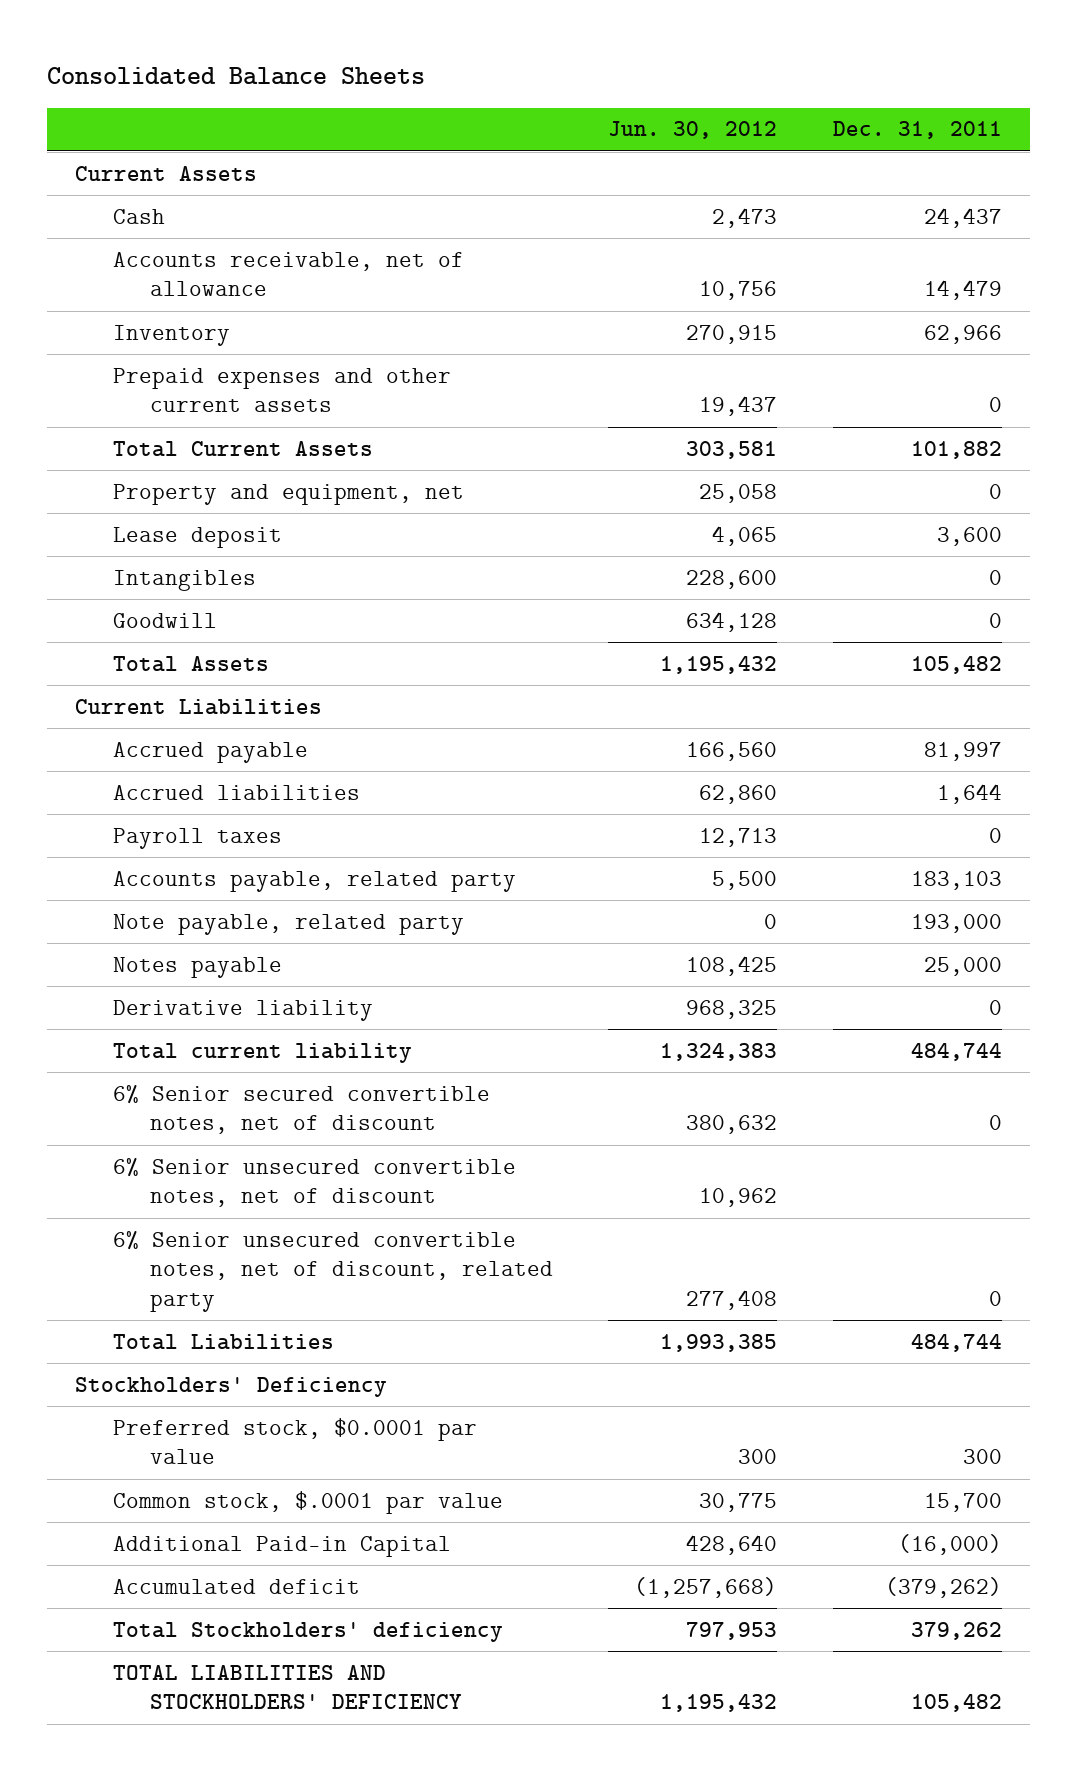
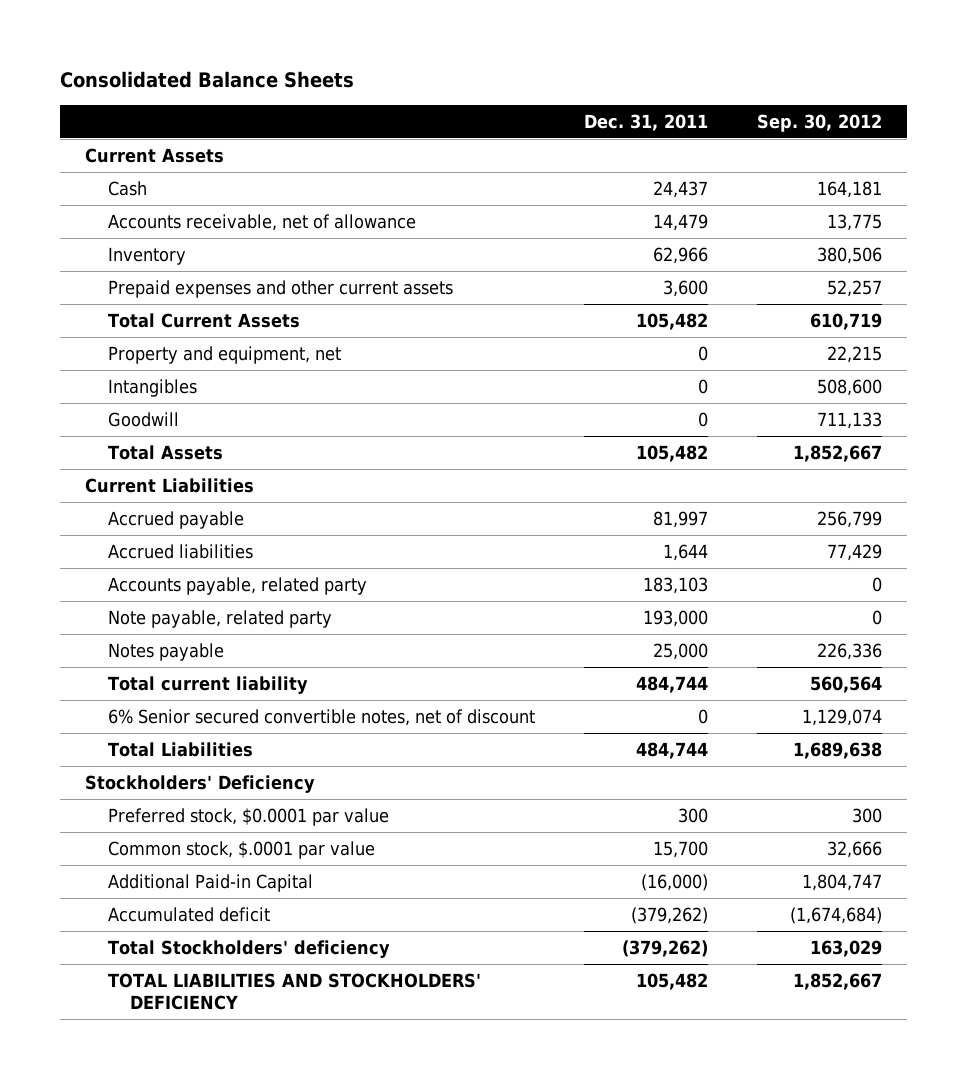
[608,121,778,140] Jun. 30, 2012 -> none
none -> [757,113,883,132] Sep. 30, 2012
[989,397,1003,413] 0 -> [662,279,708,297] 3,600
[911,440,1003,459] 101,882 -> [635,312,708,330] 105,482
[112,526,282,548] Lease deposit -> none
[112,827,282,849] Payroll taxes -> none
[112,999,373,1021] Derivative liability -> none
[112,1157,516,1208] 6% Senior unsecured convertible notes, net of discount -> none
[112,1230,553,1312] 6% Senior unsecured convertible notes, net of discount, related party -> none
[911,1621,1003,1640] 379,262 -> [621,939,708,957] (379,262)

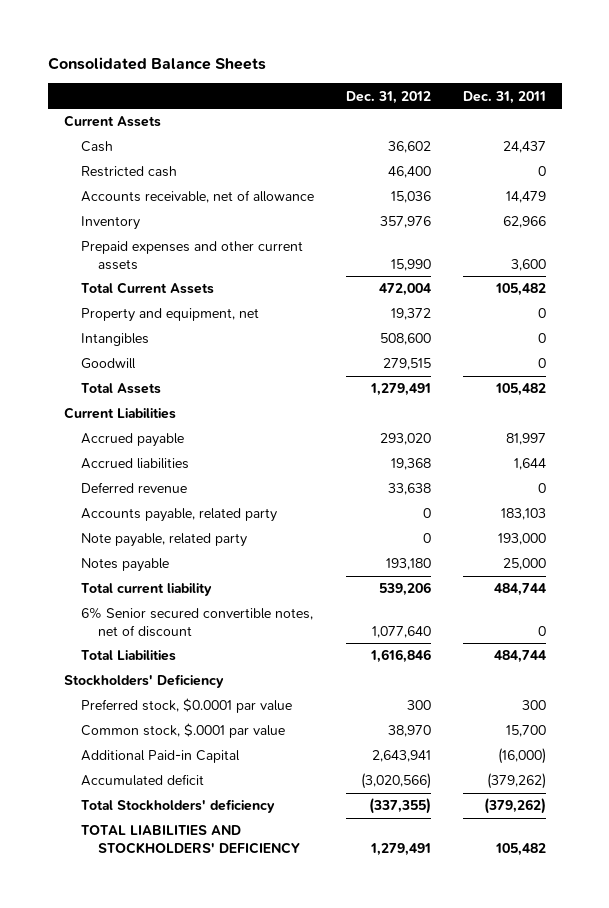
[757,113,883,132] Sep. 30, 2012 -> none
none -> [345,90,431,104] Dec. 31, 2012
none -> [80,166,177,178] Restricted cash
none -> [80,482,187,494] Deferred revenue

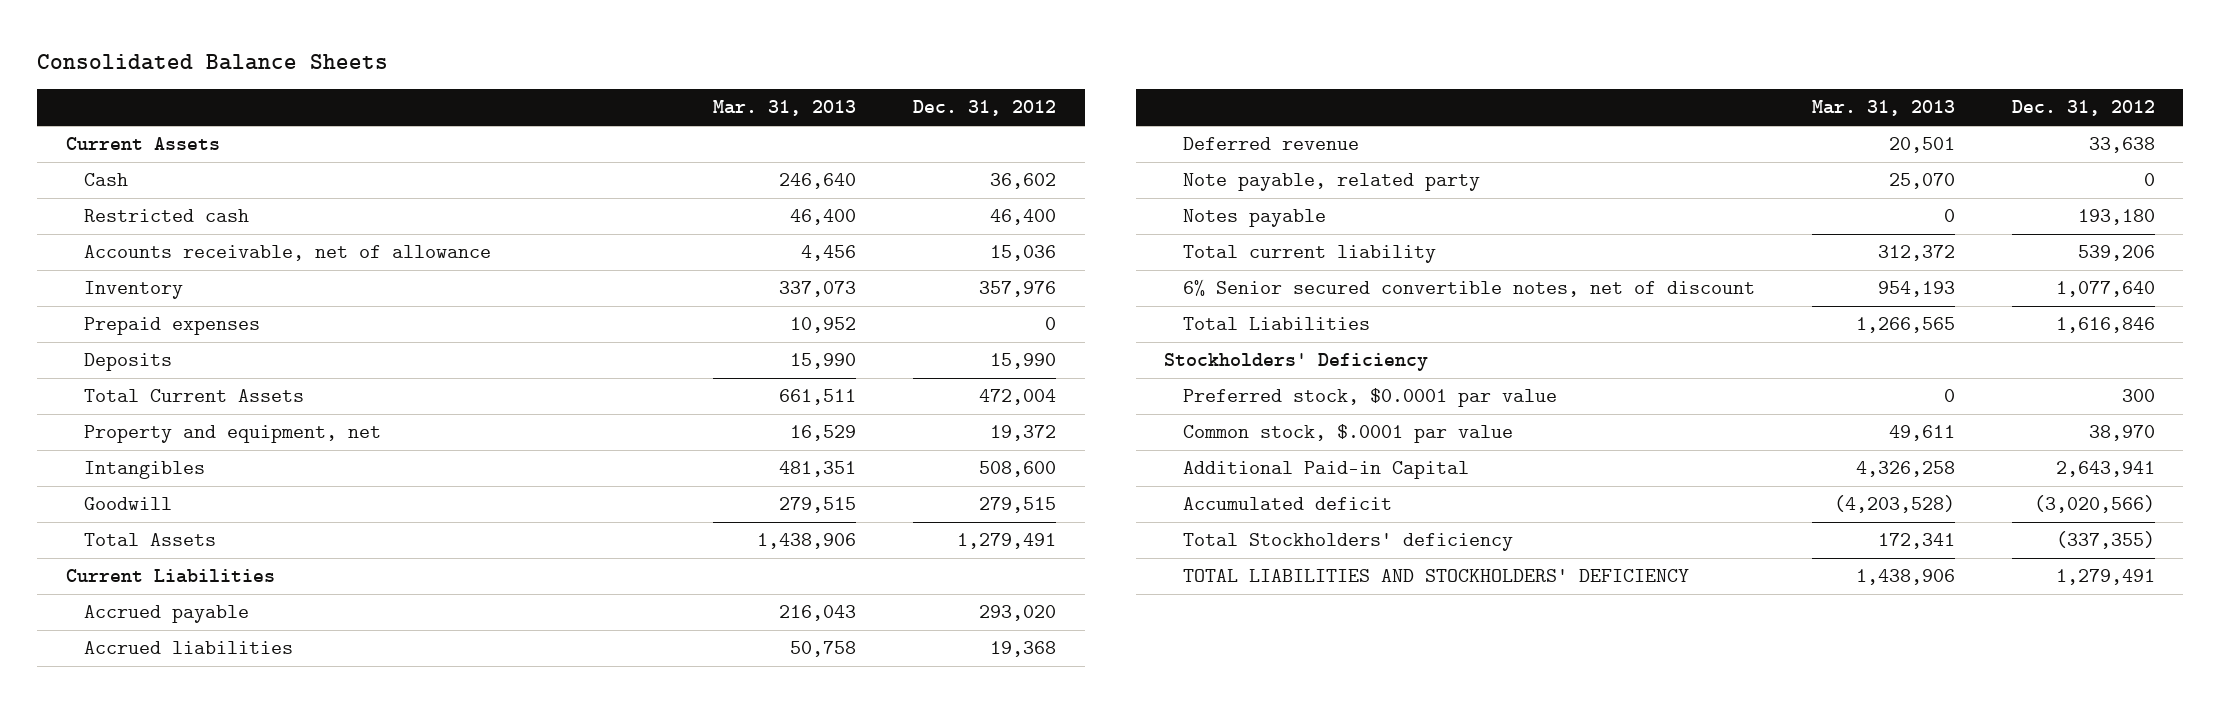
[462,90,546,104] Dec. 31, 2011 -> none
none -> [713,100,857,117] Mar. 31, 2013
[80,241,303,270] Prepaid expenses and other current assets -> [84,317,261,336] Prepaid expenses
[390,258,431,271] 15,990 -> [1045,317,1057,331] 0
none -> [84,353,173,372] Deposits
[80,508,277,523] Accounts payable, related party -> none

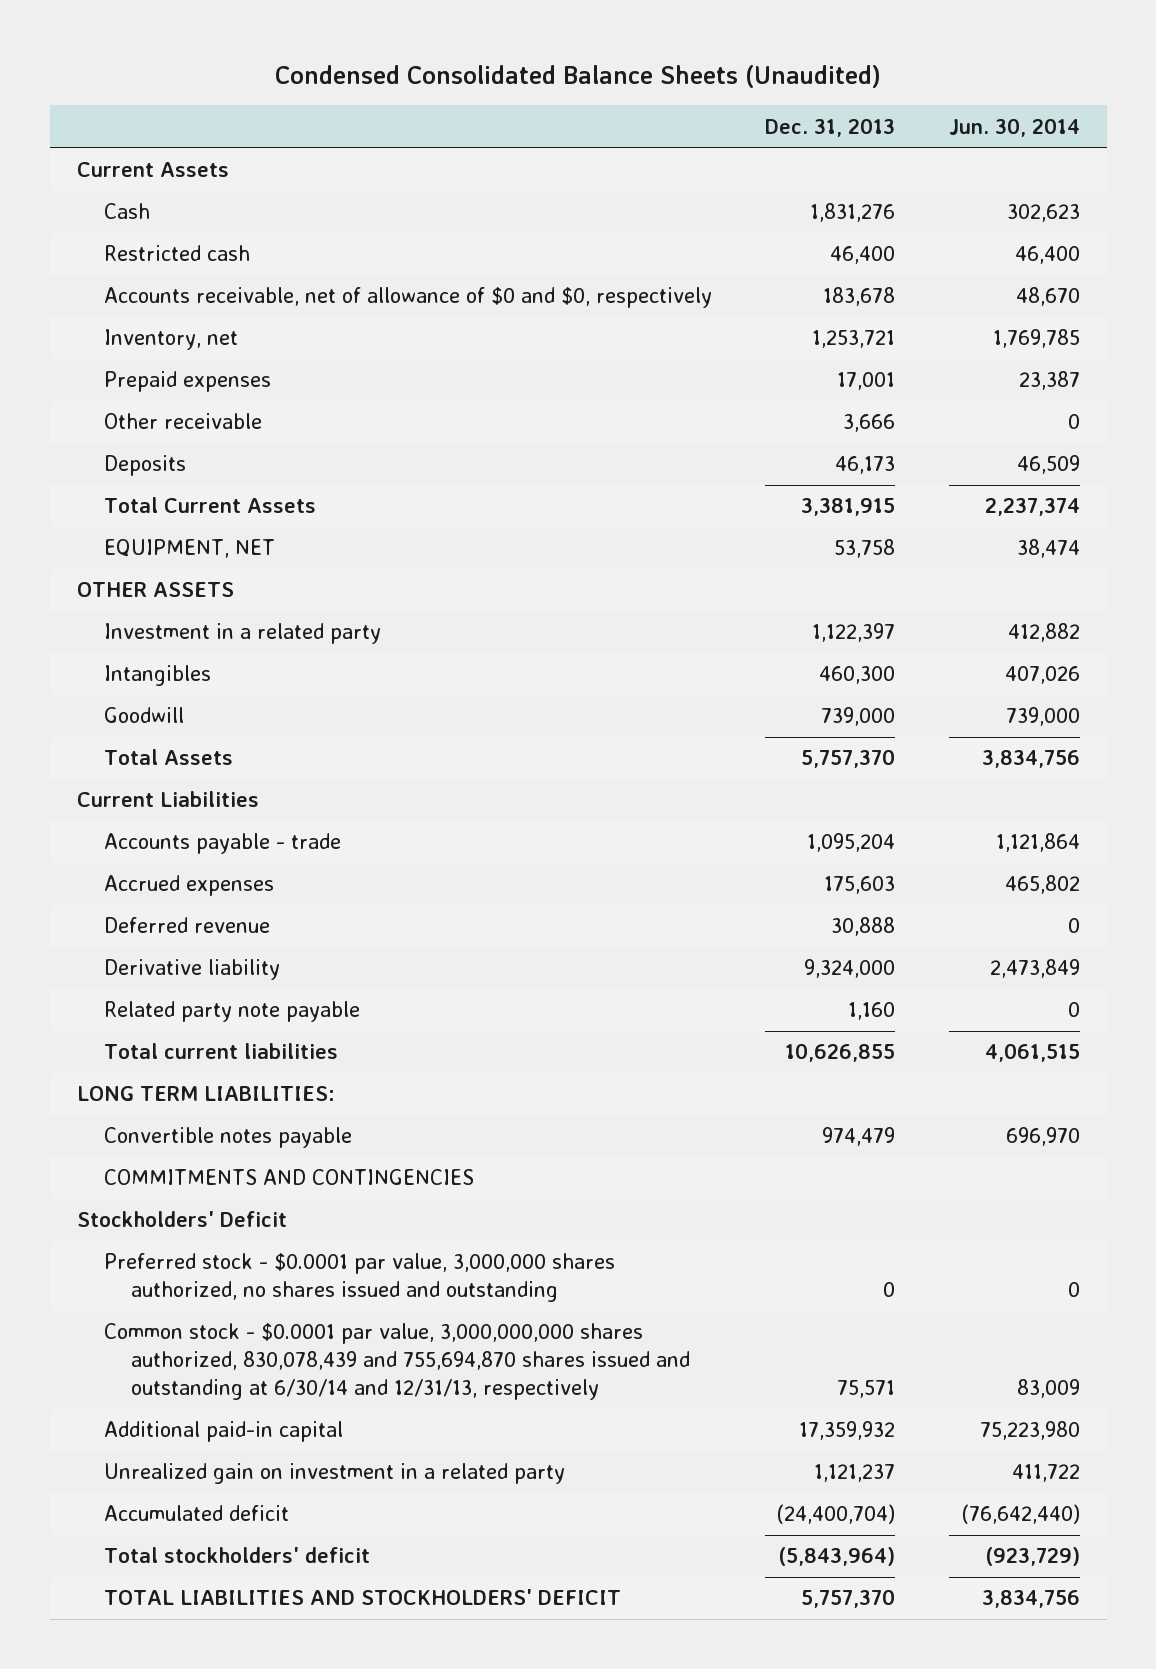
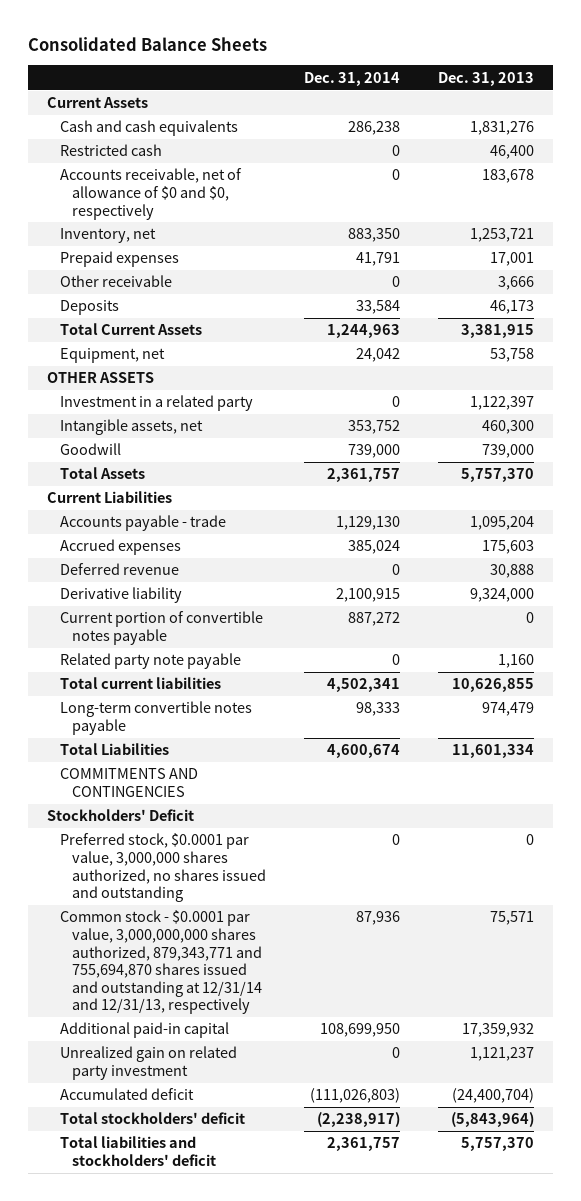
[275,64,882,88] Condensed Consolidated Balance Sheets (Unaudited) -> [28,36,268,51] Consolidated Balance Sheets
[948,117,1080,137] Jun. 30, 2014 -> none
none -> [303,71,400,86] Dec. 31, 2014
[103,203,150,220] Cash -> [59,120,238,137] Cash and cash equivalents
[103,539,275,559] EQUIPMENT, NET -> [59,348,165,364] Equipment, net
[103,665,211,687] Intangibles -> [59,419,203,436] Intangible assets, net
none -> [59,611,263,646] Current portion of convertible notes payable
[76,1086,335,1102] LONG TERM LIABILITIES: -> none
[103,1127,352,1149] Convertible notes payable -> [59,701,252,736] Long-term convertible notes payable
none -> [59,743,169,756] Total Liabilities
[103,1253,615,1303] Preferred stock - $0.0001 par value, 3,000,000 shares authorized, no shares issued and outstanding -> [59,833,266,903] Preferred stock, $0.0001 par value, 3,000,000 shares authorized, no shares issued and outstanding
[103,1323,690,1401] Common stock - $0.0001 par value, 3,000,000,000 shares authorized, 830,078,439 and 755,694,870 shares issued and outstanding at 6/30/14 and 12/31/13, respectively -> [59,910,262,1015] Common stock - $0.0001 par value, 3,000,000,000 shares authorized, 879,343,771 and 755,694,870 shares issued and outstanding at 12/31/14 and 12/31/13, respectively
[103,1463,565,1485] Unrealized gain on investment in a related party -> [59,1046,237,1081] Unrealized gain on related party investment
[103,1589,621,1606] TOTAL LIABILITIES AND STOCKHOLDERS' DEFICIT -> [59,1136,216,1167] Total liabilities and stockholders' deficit

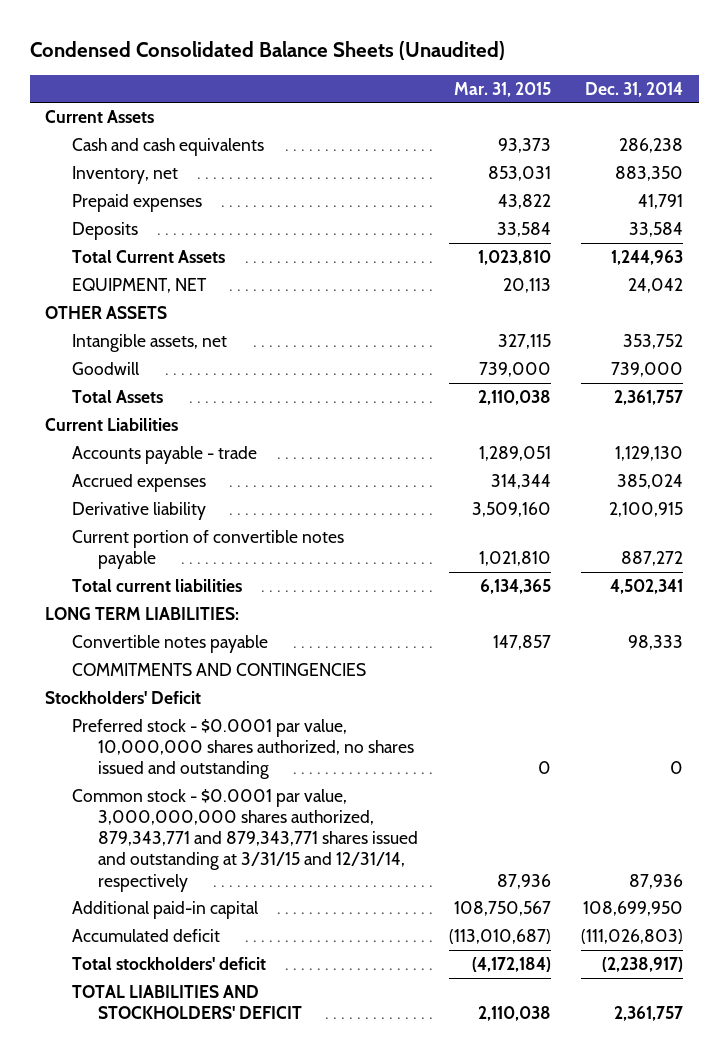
[28,36,268,51] Consolidated Balance Sheets -> [29,41,505,61] Condensed Consolidated Balance Sheets (Unaudited)
[437,71,534,86] Dec. 31, 2013 -> none
none -> [453,81,551,97] Mar. 31, 2015
[59,144,162,157] Restricted cash -> none
[59,168,242,220] Accounts receivable, net of allowance of $0 and $0, respectively -> none
[59,275,172,288] Other receivable -> none
[59,348,165,364] Equipment, net -> [71,278,207,294] EQUIPMENT, NET
[59,395,253,412] Investment in a related party -> none
[59,563,179,576] Deferred revenue -> none
[59,653,241,670] Related party note payable -> none
[59,743,169,756] Total Liabilities -> none
none -> [45,607,240,621] LONG TERM LIABILITIES:
[59,701,252,736] Long-term convertible notes payable -> [71,635,268,654] Convertible notes payable
[59,833,266,903] Preferred stock, $0.0001 par value, 3,000,000 shares authorized, no shares issued and outstanding -> [71,719,414,780] Preferred stock - $0.0001 par value, 10,000,000 shares authorized, no shares issued and outstanding
[59,910,262,1015] Common stock - $0.0001 par value, 3,000,000,000 shares authorized, 879,343,771 and 755,694,870 shares issued and outstanding at 12/31/14 and 12/31/13, respectively -> [71,789,418,892] Common stock - $0.0001 par value, 3,000,000,000 shares authorized, 879,343,771 and 879,343,771 shares issued and outstanding at 3/31/15 and 12/31/14, respectively
[59,1046,237,1081] Unrealized gain on related party investment -> none
[59,1136,216,1167] Total liabilities and stockholders' deficit -> [71,985,302,1020] TOTAL LIABILITIES AND STOCKHOLDERS' DEFICIT

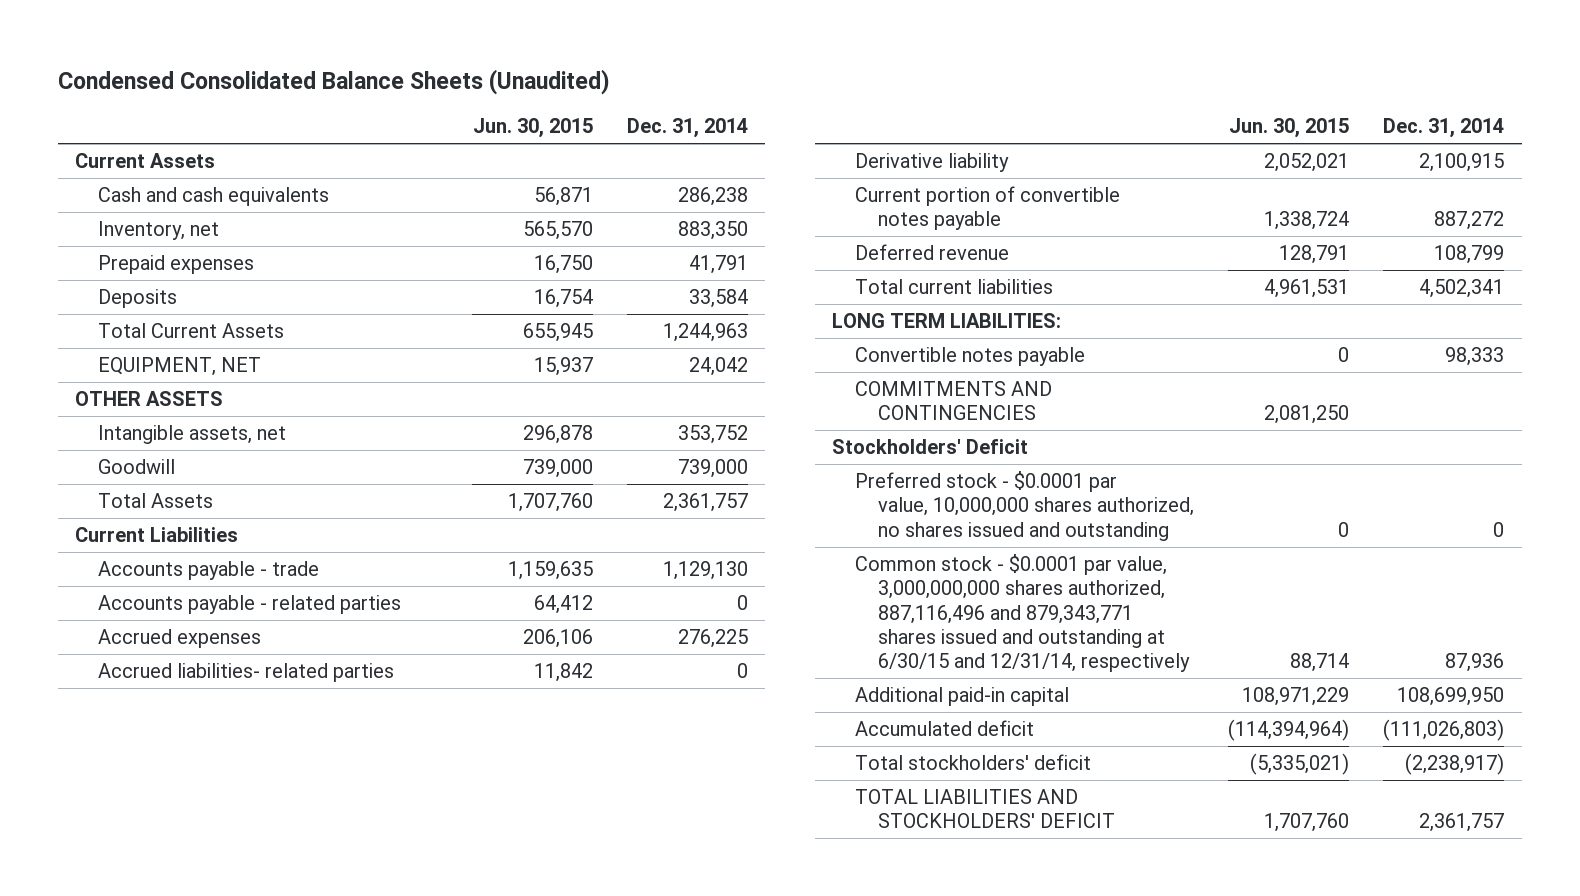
[453,81,551,97] Mar. 31, 2015 -> none
none -> [472,118,593,139] Jun. 30, 2015
none -> [98,595,402,615] Accounts payable - related parties
[617,474,684,490] 385,024 -> [677,629,748,649] 276,225
none -> [98,663,395,683] Accrued liabilities- related parties
none -> [855,244,1010,261] Deferred revenue
[71,789,418,892] Common stock - $0.0001 par value, 3,000,000,000 shares authorized, 879,343,771 and 879,343,771 shares issued and outstanding at 3/31/15 and 12/31/14, respectively -> [855,554,1191,673] Common stock - $0.0001 par value, 3,000,000,000 shares authorized, 887,116,496 and 879,343,771 shares issued and outstanding at 6/30/15 and 12/31/14, respectively

